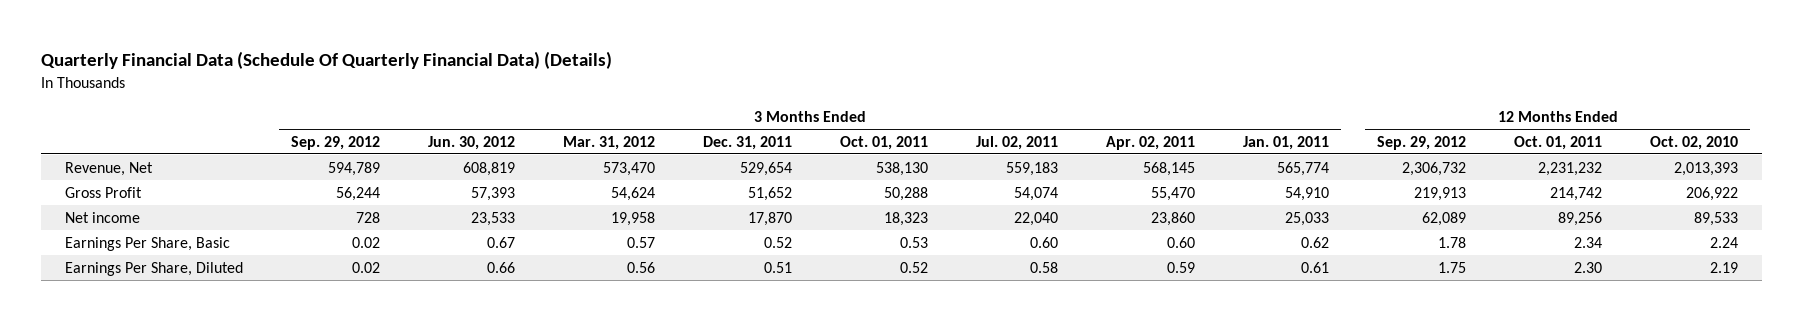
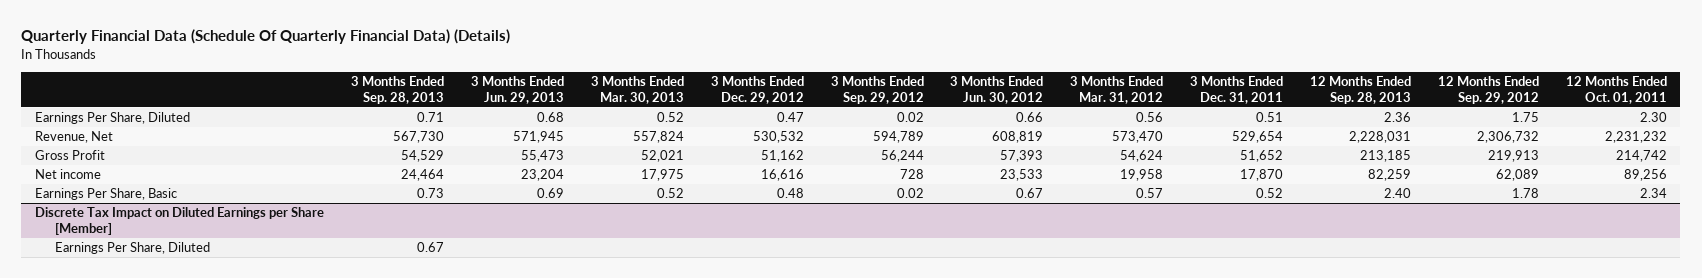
[840,135,929,150] Oct. 01, 2011 -> none
[976,135,1059,150] Jul. 02, 2011 -> none
[1106,135,1196,150] Apr. 02, 2011 -> none
[1243,135,1330,150] Jan. 01, 2011 -> none
[1649,135,1738,150] Oct. 02, 2010 -> none
none -> [350,75,444,104] 3 Months Ended Sep. 28, 2013
none -> [470,75,564,104] 3 Months Ended Jun. 29, 2013
none -> [590,75,684,104] 3 Months Ended Mar. 30, 2013
none -> [710,75,804,104] 3 Months Ended Dec. 29, 2012
none -> [1310,75,1412,104] 12 Months Ended Sep. 28, 2013
[65,261,244,276] Earnings Per Share, Diluted -> [34,112,190,125] Earnings Per Share, Diluted
none -> [34,207,324,236] Discrete Tax Impact on Diluted Earnings per Share [Member]
none -> [55,242,211,255] Earnings Per Share, Diluted

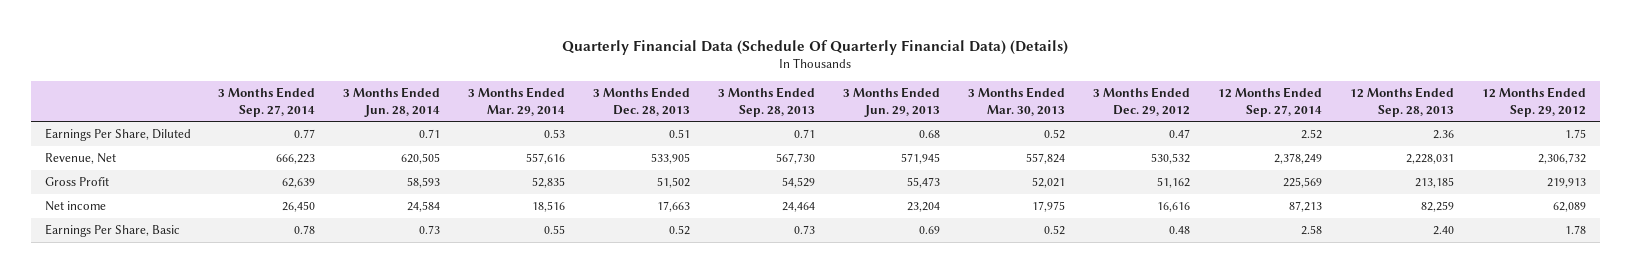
[830,75,924,104] 3 Months Ended Sep. 29, 2012 -> none
[950,75,1044,104] 3 Months Ended Jun. 30, 2012 -> none
[1070,75,1164,104] 3 Months Ended Mar. 31, 2012 -> none
[1190,75,1284,104] 3 Months Ended Dec. 31, 2011 -> none
[1566,75,1668,104] 12 Months Ended Oct. 01, 2011 -> none
none -> [218,87,316,117] 3 Months Ended Sep. 27, 2014
none -> [343,87,441,117] 3 Months Ended Jun. 28, 2014
none -> [468,87,566,116] 3 Months Ended Mar. 29, 2014
none -> [593,87,691,116] 3 Months Ended Dec. 28, 2013
none -> [1218,87,1323,117] 12 Months Ended Sep. 27, 2014
[34,207,324,236] Discrete Tax Impact on Diluted Earnings per Share [Member] -> none
[55,242,211,255] Earnings Per Share, Diluted -> none

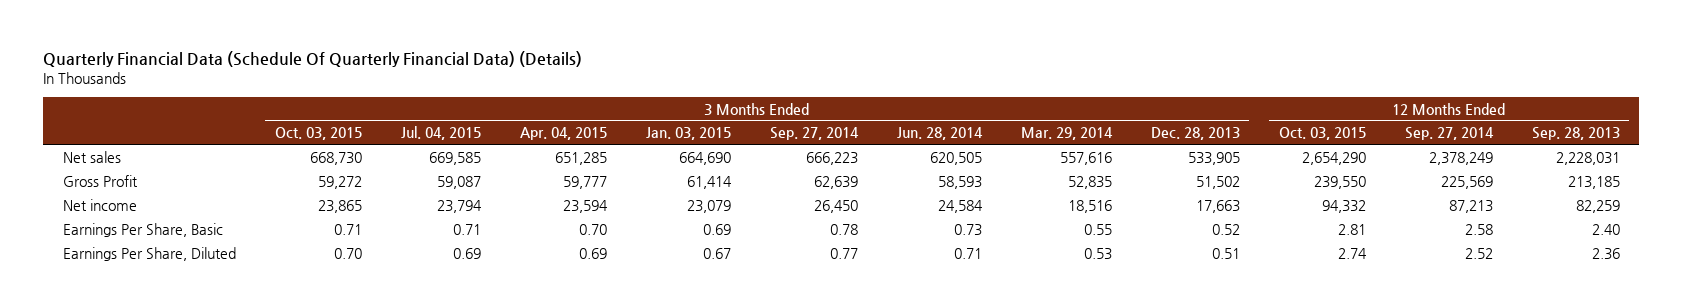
[718,87,816,117] 3 Months Ended Sep. 28, 2013 -> none
[843,87,941,117] 3 Months Ended Jun. 29, 2013 -> none
[968,87,1066,116] 3 Months Ended Mar. 30, 2013 -> none
[1093,87,1191,116] 3 Months Ended Dec. 29, 2012 -> none
[1482,87,1587,117] 12 Months Ended Sep. 29, 2012 -> none
none -> [274,127,362,141] Oct. 03, 2015
none -> [400,126,481,141] Jul. 04, 2015
none -> [519,127,607,141] Apr. 04, 2015
none -> [645,127,731,141] Jan. 03, 2015
none -> [1278,127,1366,141] Oct. 03, 2015
[44,153,116,165] Revenue, Net -> [62,150,121,163] Net sales
[44,128,191,142] Earnings Per Share, Diluted -> [62,246,236,261] Earnings Per Share, Diluted

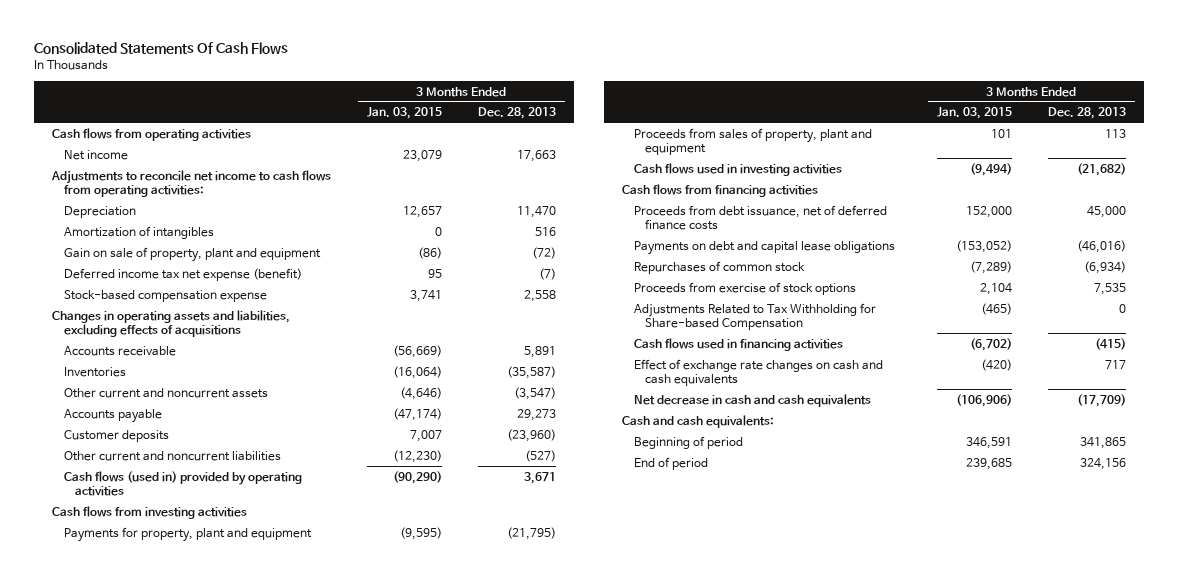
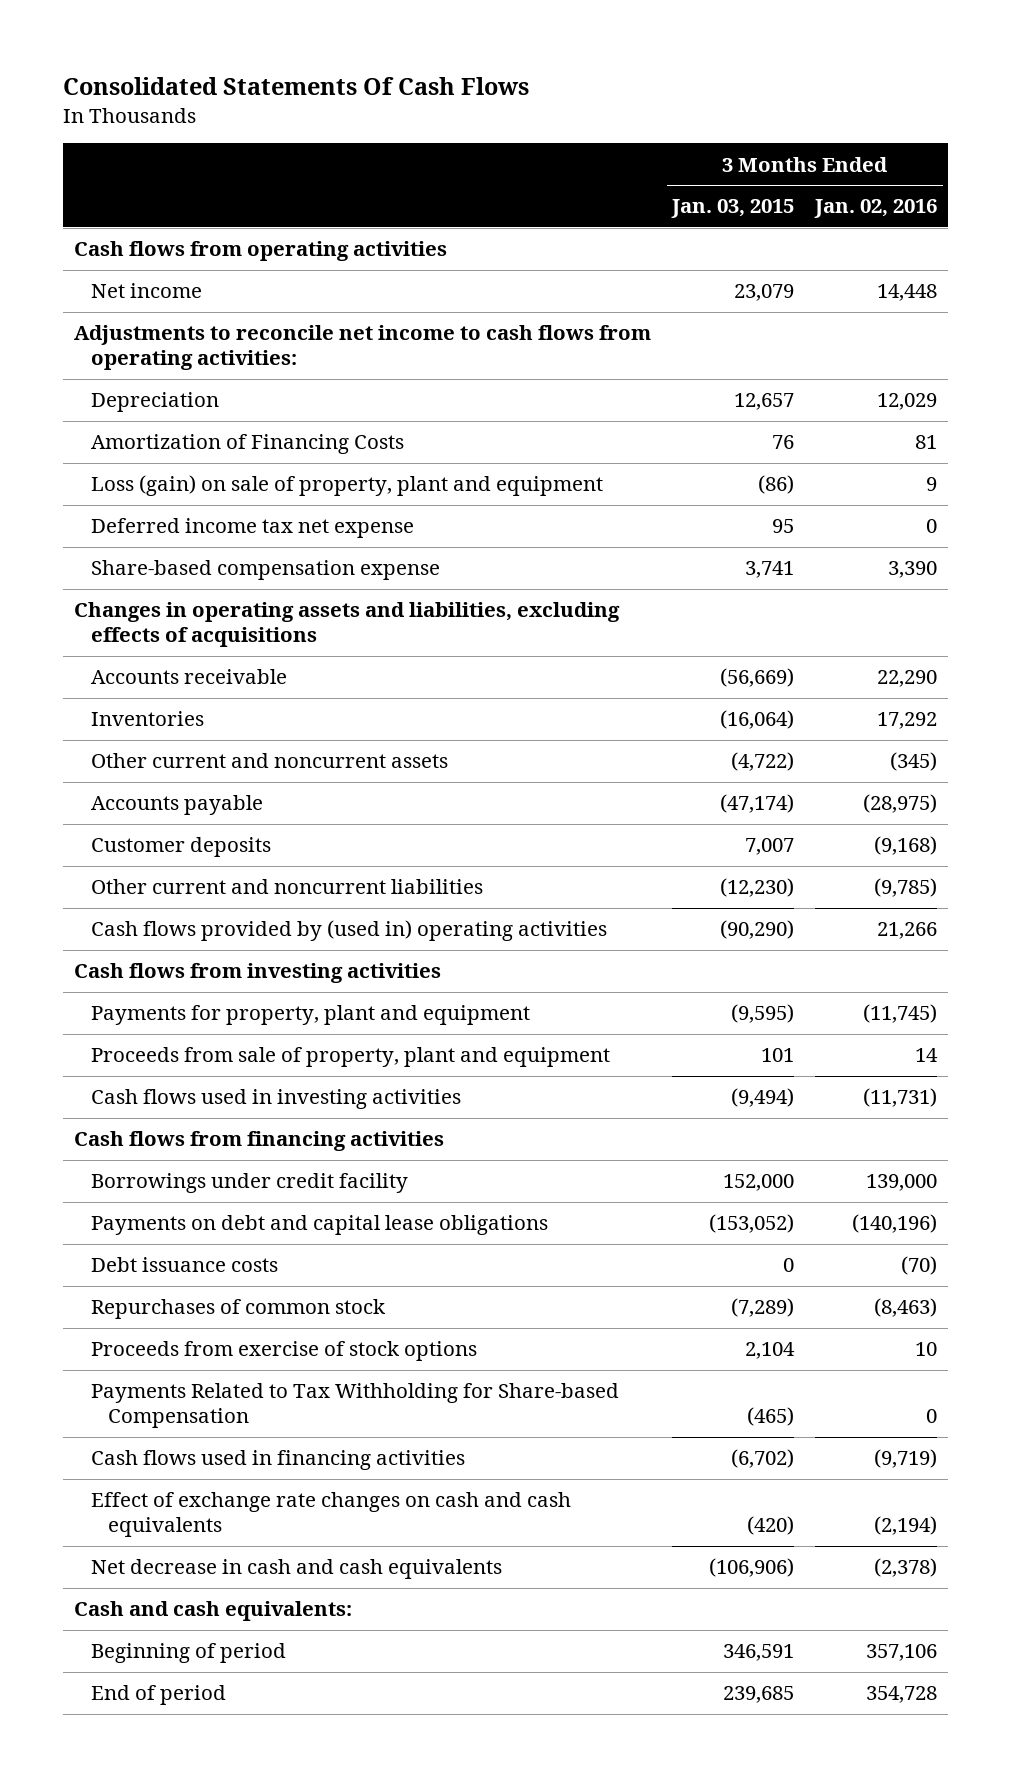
[477,107,556,120] Dec. 28, 2013 -> none
none -> [814,199,938,219] Jan. 02, 2016
[63,225,214,239] Amortization of intangibles -> none
none -> [90,434,404,455] Amortization of Financing Costs
[63,246,321,262] Gain on sale of property, plant and equipment -> [90,475,603,497] Loss (gain) on sale of property, plant and equipment
[63,267,302,281] Deferred income tax net expense (benefit) -> [90,518,414,539] Deferred income tax net expense
[63,289,267,302] Stock-based compensation expense -> [90,560,440,581] Share-based compensation expense
[399,386,442,400] (4,646) -> [730,752,794,772] (4,722)
[63,470,302,496] Cash flows (used in) provided by operating activities -> [90,920,607,942] Cash flows provided by (used in) operating activities
[633,127,872,155] Proceeds from sales of property, plant and equipment -> [90,1047,610,1068] Proceeds from sale of property, plant and equipment
[633,204,887,230] Proceeds from debt issuance, net of deferred finance costs -> [90,1173,408,1194] Borrowings under credit facility
none -> [90,1257,278,1273] Debt issuance costs
[633,302,876,330] Adjustments Related to Tax Withholding for Share-based Compensation -> [90,1383,619,1429] Payments Related to Tax Withholding for Share-based Compensation

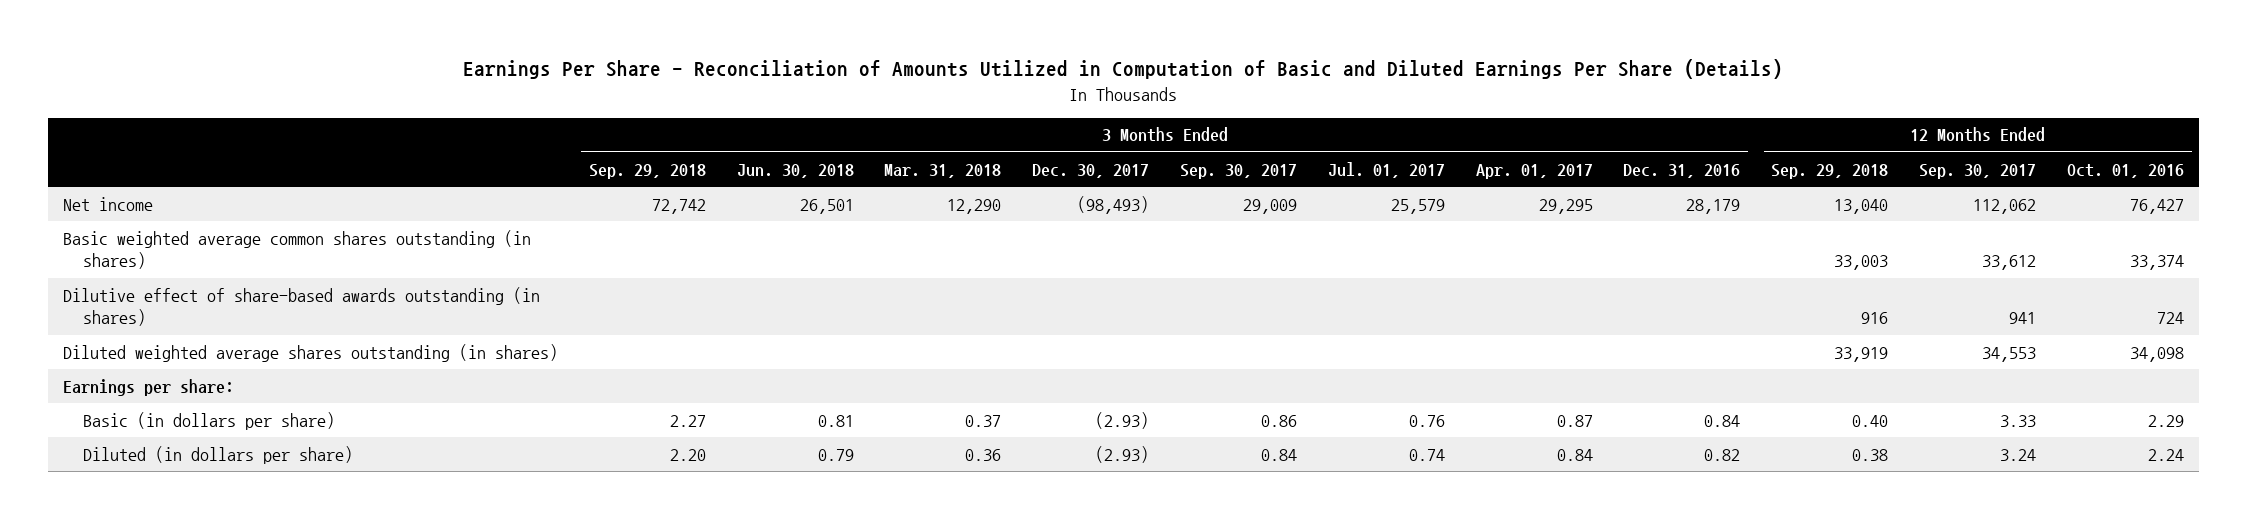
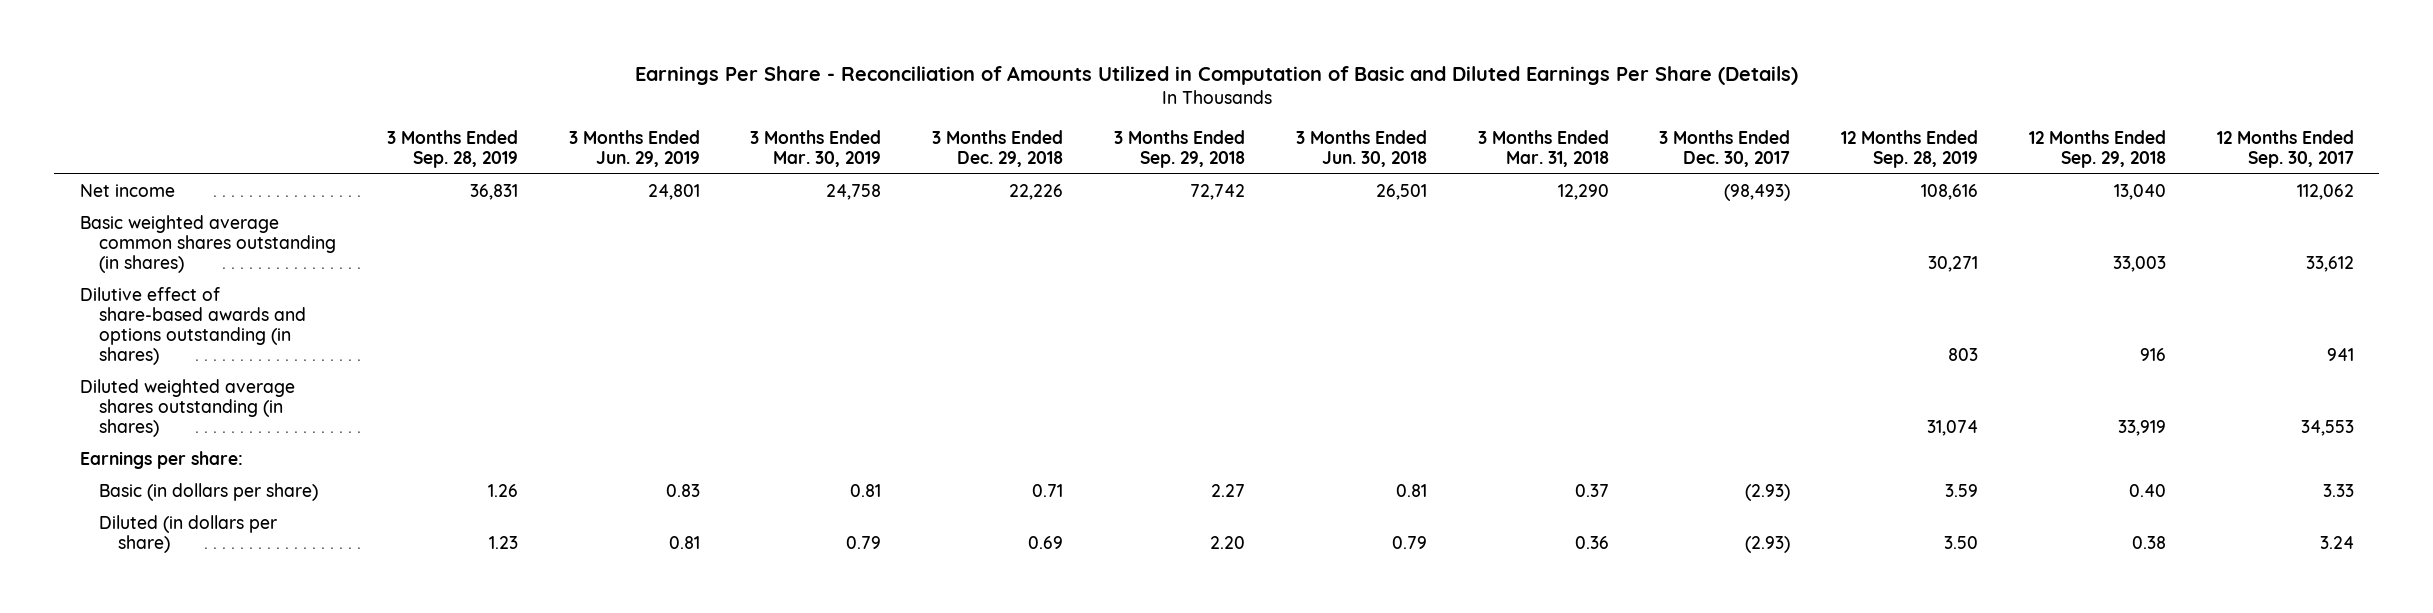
[1180,163,1298,179] Sep. 30, 2017 -> none
[1327,161,1445,178] Jul. 01, 2017 -> none
[1475,163,1593,179] Apr. 01, 2017 -> none
[1623,163,1741,178] Dec. 31, 2016 -> none
[2066,163,2184,178] Oct. 01, 2016 -> none
none -> [386,129,518,168] 3 Months Ended Sep. 28, 2019
none -> [568,129,700,167] 3 Months Ended Jun. 29, 2019
none -> [750,129,882,167] 3 Months Ended Mar. 30, 2019
none -> [932,129,1064,167] 3 Months Ended Dec. 29, 2018
none -> [1841,129,1979,168] 12 Months Ended Sep. 28, 2019
[63,286,541,327] Dilutive effect of share-based awards outstanding (in shares) -> [79,287,306,365] Dilutive effect of share-based awards and options outstanding (in shares)

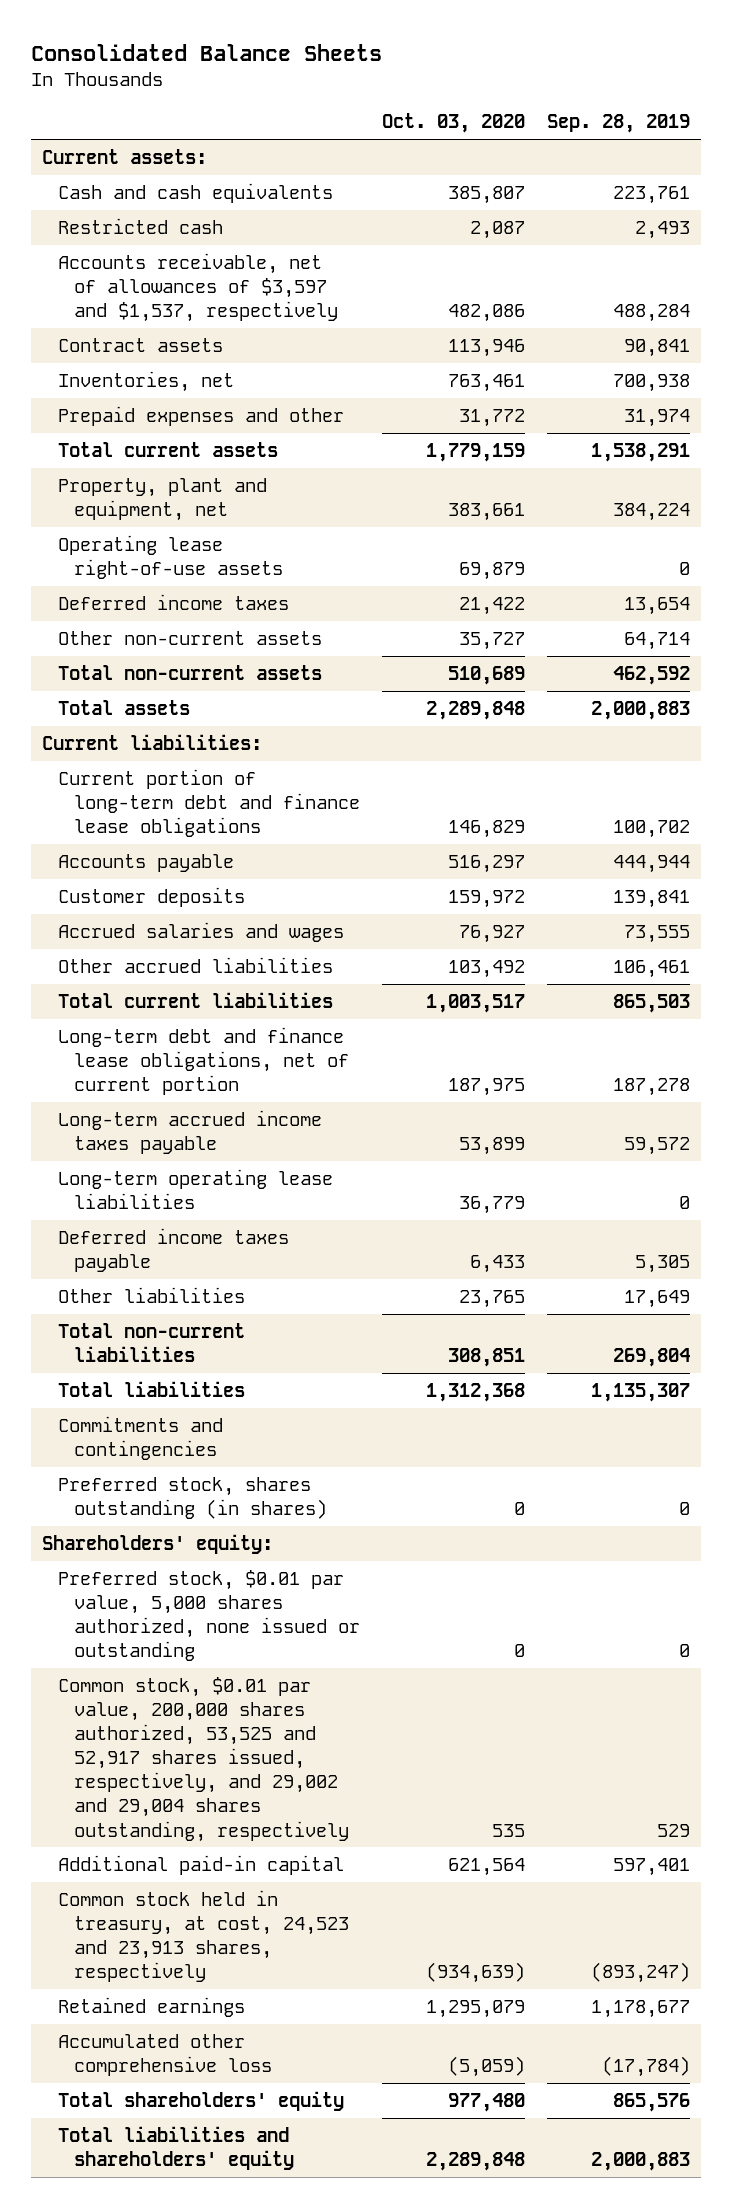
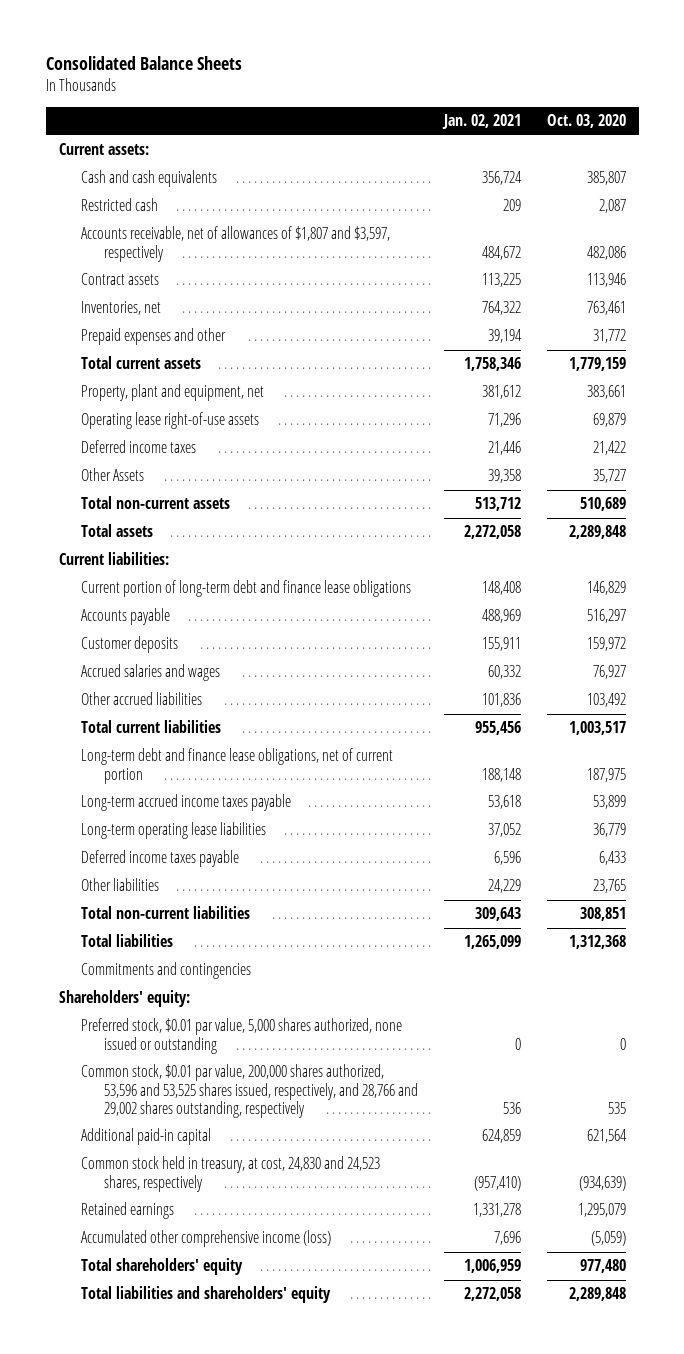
[546,114,690,134] Sep. 28, 2019 -> none
none -> [441,114,521,130] Jan. 02, 2021
[58,252,338,323] Accounts receivable, net of allowances of $3,597 and $1,537, respectively -> [81,226,391,262] Accounts receivable, net of allowances of $1,807 and $3,597, respectively
[58,630,323,645] Other non-current assets -> [81,468,145,482] Other Assets
[58,1476,327,1519] Preferred stock, shares outstanding (in shares) -> none
[58,1676,349,1842] Common stock, $0.01 par value, 200,000 shares authorized, 53,525 and 52,917 shares issued, respectively, and 29,002 and 29,004 shares outstanding, respectively -> [81,1064,419,1118] Common stock, $0.01 par value, 200,000 shares authorized, 53,596 and 53,525 shares issued, respectively, and 28,766 and 29,002 shares outstanding, respectively
[58,1889,349,1983] Common stock held in treasury, at cost, 24,523 and 23,913 shares, respectively -> [81,1156,381,1192] Common stock held in treasury, at cost, 24,830 and 24,523 shares, respectively
[58,2033,272,2076] Accumulated other comprehensive loss -> [81,1230,332,1248] Accumulated other comprehensive income (loss)

